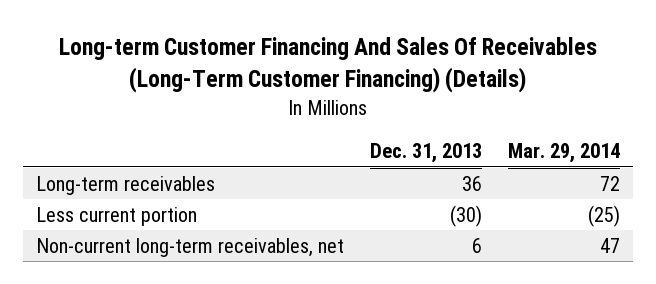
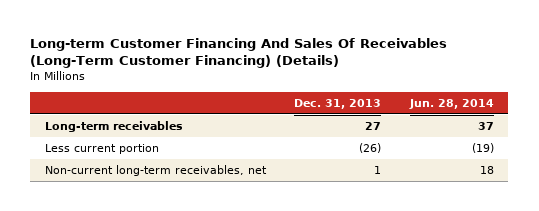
[508,143,621,164] Mar. 29, 2014 -> none
none -> [408,98,494,109] Jun. 28, 2014
[462,176,483,192] 36 -> [365,122,382,131] 27
[450,205,483,228] (30) -> [359,143,382,154] (26)
[472,238,483,254] 6 -> [374,166,382,175] 1

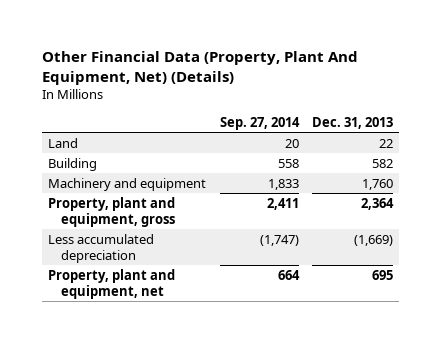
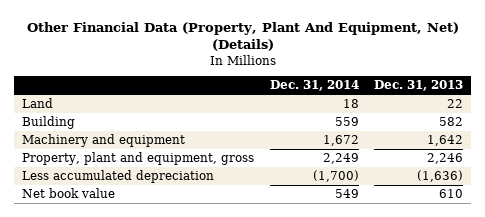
[219,116,300,130] Sep. 27, 2014 -> none
none -> [269,80,359,92] Dec. 31, 2014
[48,268,176,299] Property, plant and equipment, net -> none
[361,178,393,190] 1,760 -> [427,135,464,147] 1,642
[360,197,394,210] 2,364 -> [427,153,464,165] 2,246
[353,234,393,246] (1,669) -> [417,170,464,183] (1,636)
none -> [21,188,115,199] Net book value

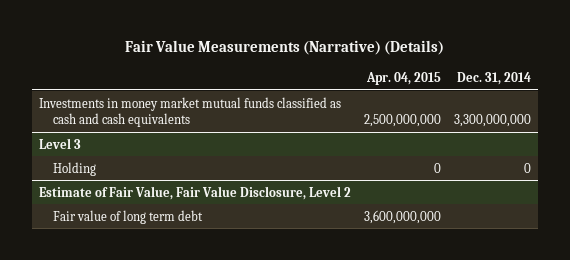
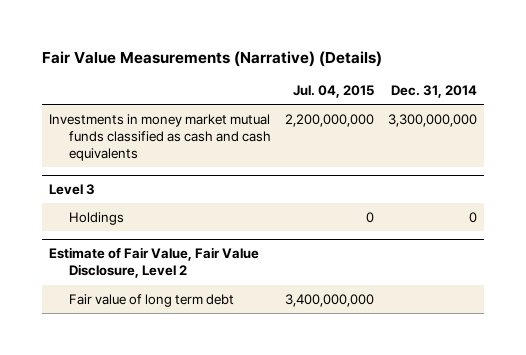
[365,72,441,86] Apr. 04, 2015 -> none
none -> [292,85,374,99] Jul. 04, 2015
[53,161,97,176] Holding -> [69,211,125,225] Holdings

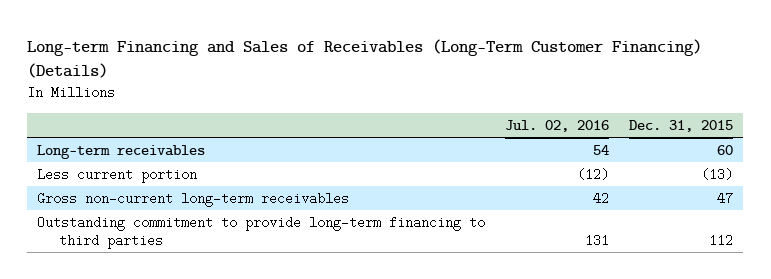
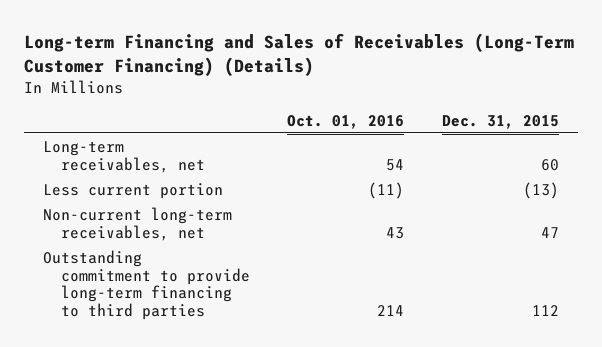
[505,119,610,132] Jul. 02, 2016 -> none
none -> [287,114,405,129] Oct. 01, 2016
[37,144,206,159] Long-term receivables -> [43,140,205,173] Long-term receivables, net
[37,191,350,207] Gross non-current long-term receivables -> [43,206,233,241] Non-current long-term receivables, net

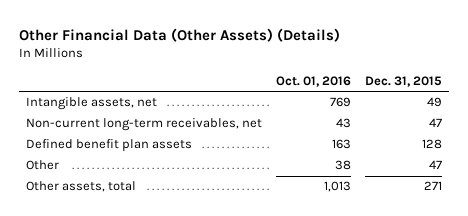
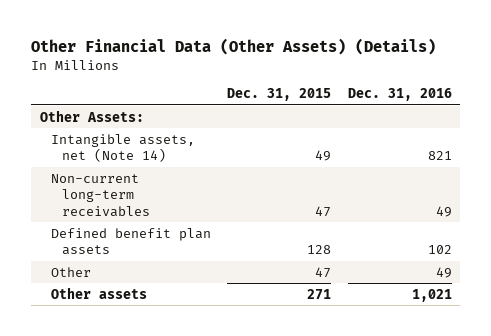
[276,75,352,87] Oct. 01, 2016 -> none
none -> [347,88,452,102] Dec. 31, 2016
none -> [39,109,144,122] Other Assets:
[26,97,158,111] Intangible assets, net -> [50,133,195,163] Intangible assets, net (Note 14)
[26,118,263,132] Non-current long-term receivables, net -> [50,173,150,218] Non-current long-term receivables
[26,181,137,193] Other assets, total -> [50,286,147,299] Other assets

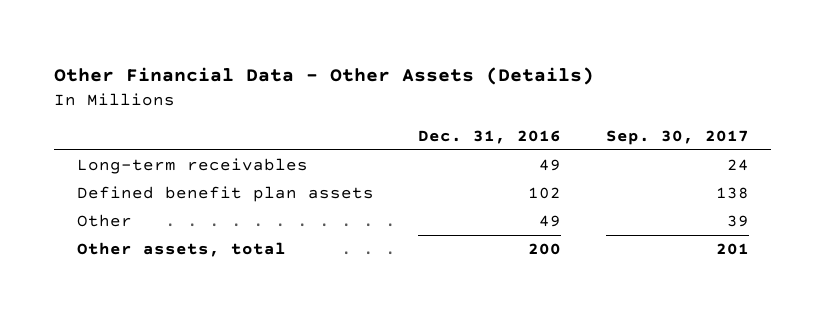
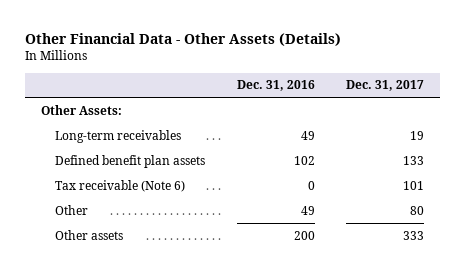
[606,130,750,146] Sep. 30, 2017 -> none
none -> [346,80,425,92] Dec. 31, 2017
none -> [40,104,122,115] Other Assets:
none -> [55,179,186,192] Tax receivable (Note 6)
[76,241,286,257] Other assets, total -> [55,229,124,240] Other assets

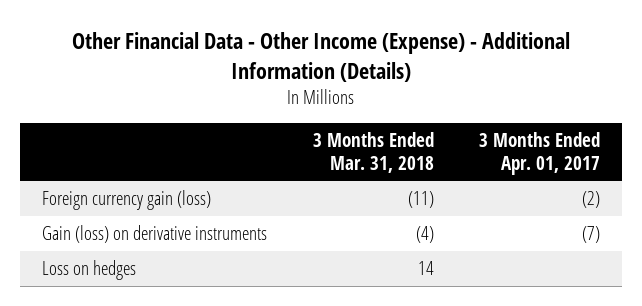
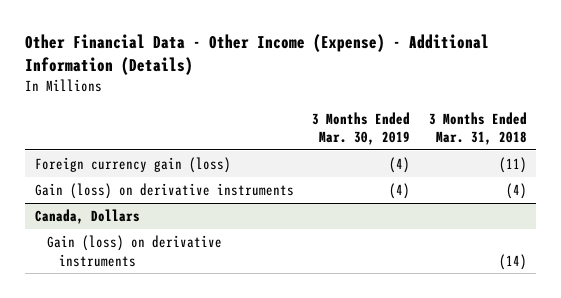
[478,132,600,175] 3 Months Ended Apr. 01, 2017 -> none
none -> [312,111,411,146] 3 Months Ended Mar. 30, 2019
[42,260,137,281] Loss on hedges -> none
none -> [34,209,140,225] Canada, Dollars
none -> [46,235,222,267] Gain (loss) on derivative instruments

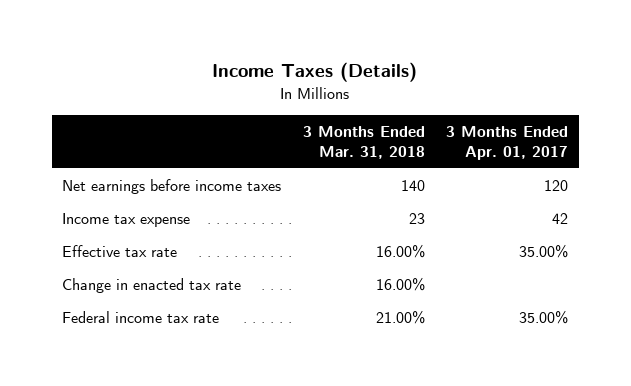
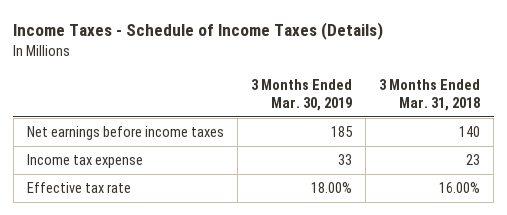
[212,61,418,82] Income Taxes (Details) -> [13,22,384,41] Income Taxes - Schedule of Income Taxes (Details)
[446,126,569,161] 3 Months Ended Apr. 01, 2017 -> none
none -> [251,78,353,111] 3 Months Ended Mar. 30, 2019
[62,278,242,294] Change in enacted tax rate -> none
[62,311,220,324] Federal income tax rate -> none

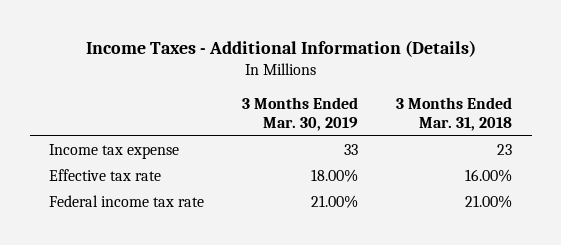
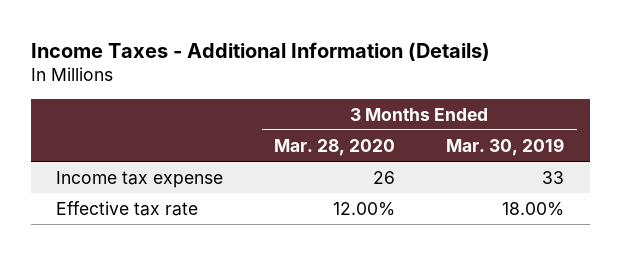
[396,97,513,132] 3 Months Ended Mar. 31, 2018 -> none
none -> [274,138,396,156] Mar. 28, 2020
[48,195,204,208] Federal income tax rate -> none

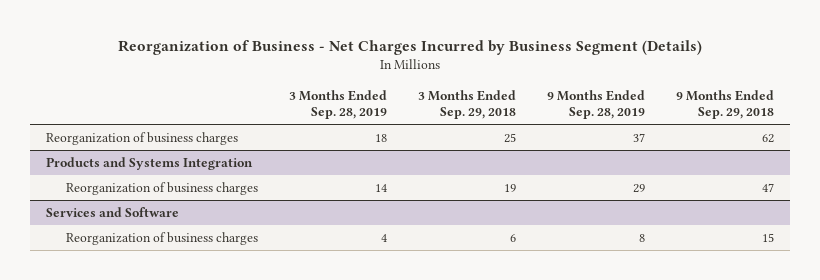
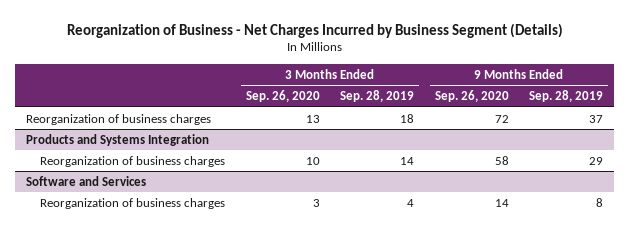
[417,89,516,120] 3 Months Ended Sep. 29, 2018 -> none
[676,89,775,120] 9 Months Ended Sep. 29, 2018 -> none
none -> [245,90,320,103] Sep. 26, 2020
none -> [434,90,509,103] Sep. 26, 2020
[45,207,179,218] Services and Software -> [25,175,146,186] Software and Services

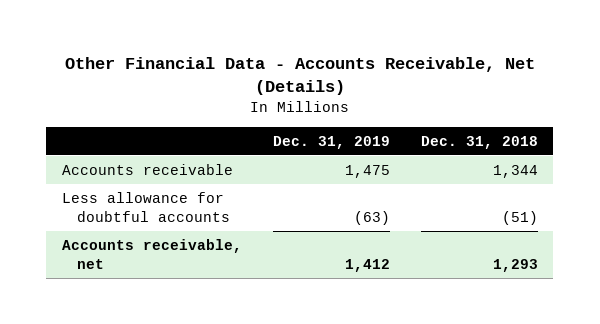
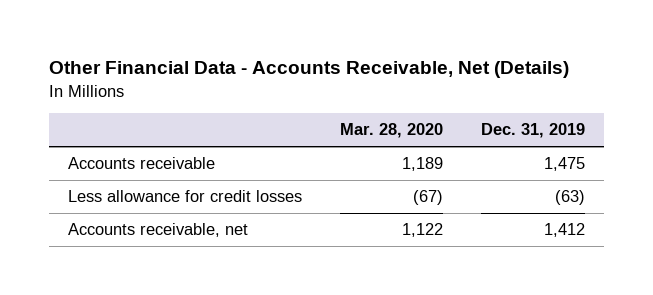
[420,135,538,149] Dec. 31, 2018 -> none
none -> [339,123,443,139] Mar. 28, 2020
[61,191,231,222] Less allowance for doubtful accounts -> [67,190,302,203] Less allowance for credit losses

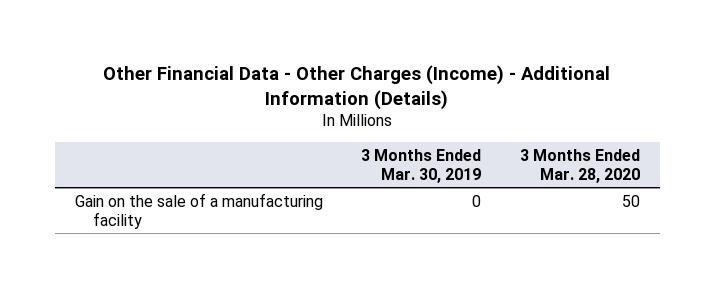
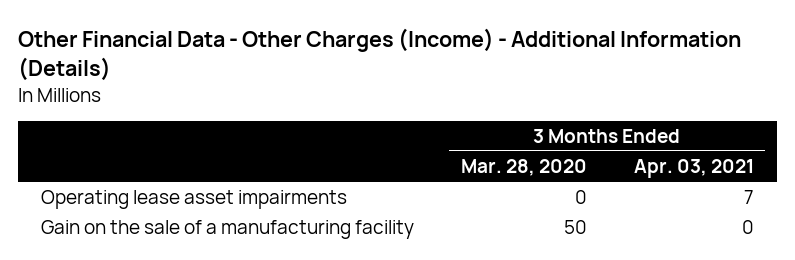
[361,149,482,183] 3 Months Ended Mar. 30, 2019 -> none
none -> [633,158,754,178] Apr. 03, 2021
none -> [41,189,348,209] Operating lease asset impairments

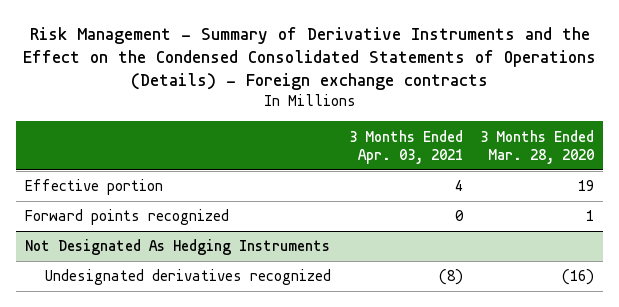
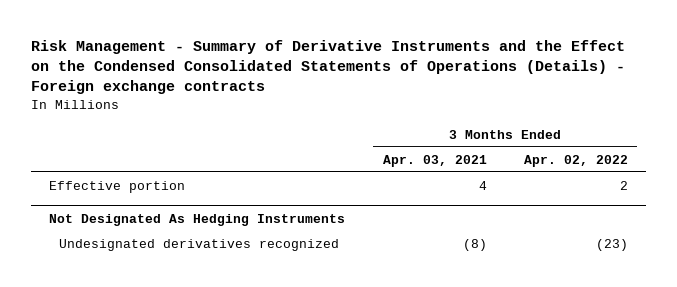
[479,129,594,165] 3 Months Ended Mar. 28, 2020 -> none
none -> [523,154,628,167] Apr. 02, 2022
[25,209,230,226] Forward points recognized -> none

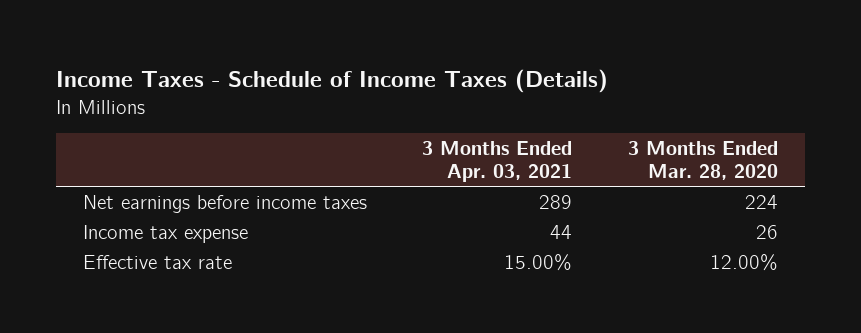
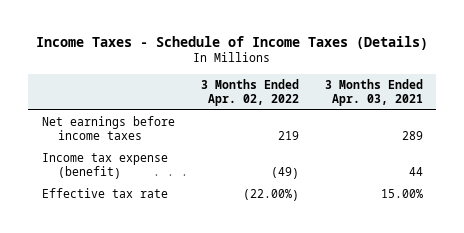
[627,141,778,181] 3 Months Ended Mar. 28, 2020 -> none
none -> [200,79,299,107] 3 Months Ended Apr. 02, 2022
[83,224,249,243] Income tax expense -> [41,152,168,179] Income tax expense (benefit)

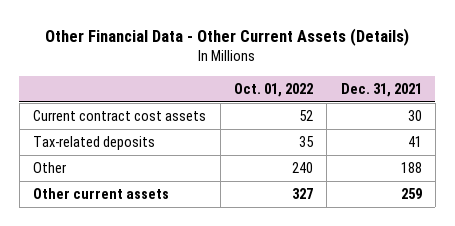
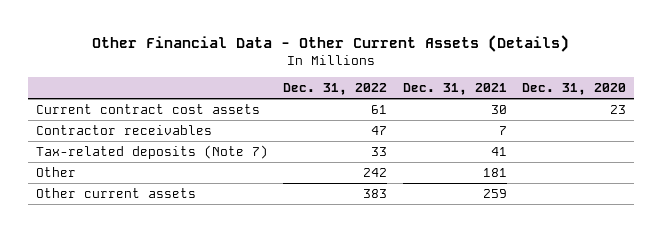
[233,82,313,97] Oct. 01, 2022 -> none
none -> [283,83,388,96] Dec. 31, 2022
none -> [522,83,627,96] Dec. 31, 2020
none -> [36,124,213,135] Contractor receivables
[33,136,156,151] Tax-related deposits -> [36,144,269,159] Tax-related deposits (Note 7)
[400,162,422,174] 188 -> [482,167,507,177] 181

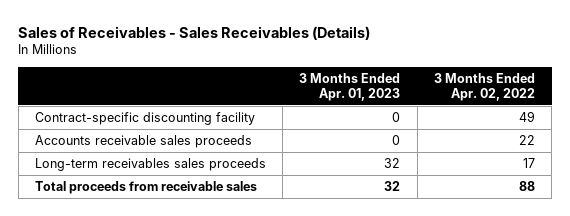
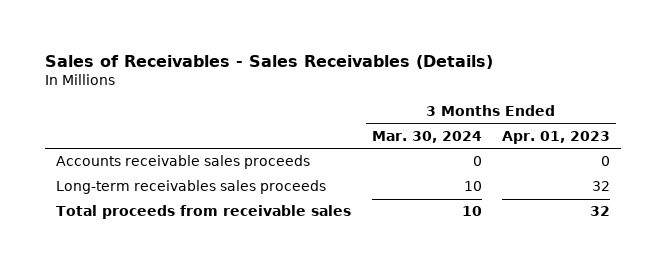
[433,72,535,101] 3 Months Ended Apr. 02, 2022 -> none
none -> [371,130,482,143] Mar. 30, 2024
[34,111,255,125] Contract-specific discounting facility -> none

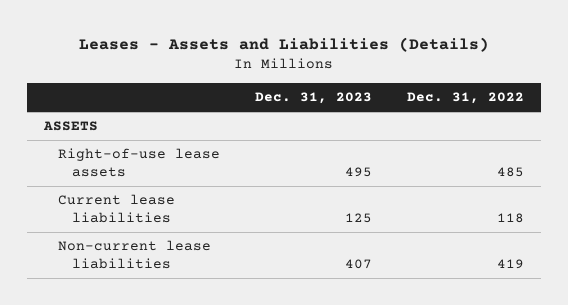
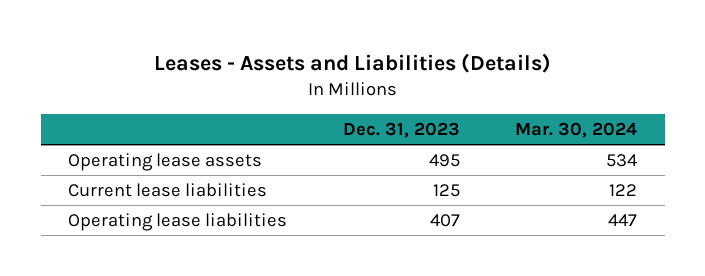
[406,92,524,105] Dec. 31, 2022 -> none
none -> [515,121,638,138] Mar. 30, 2024
[42,121,98,132] ASSETS -> none
[58,148,221,177] Right-of-use lease assets -> [68,153,263,172] Operating lease assets
[58,240,212,269] Non-current lease liabilities -> [68,213,288,232] Operating lease liabilities

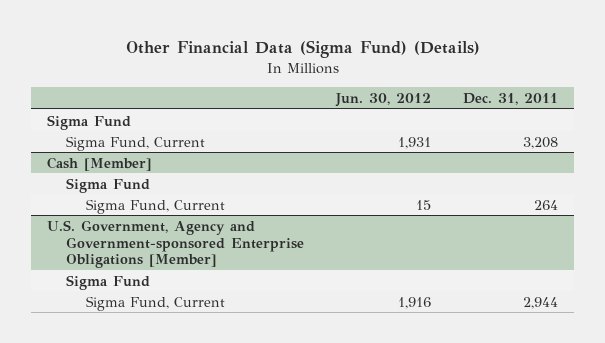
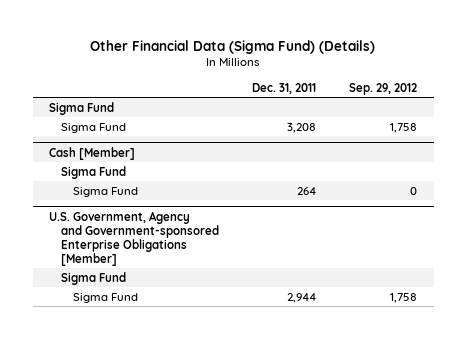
[335,92,432,107] Jun. 30, 2012 -> none
none -> [349,82,418,95] Sep. 29, 2012
[66,135,206,151] Sigma Fund, Current -> [61,122,127,133] Sigma Fund
[85,198,225,214] Sigma Fund, Current -> [73,186,139,197] Sigma Fund
[85,295,225,311] Sigma Fund, Current -> [73,292,139,303] Sigma Fund

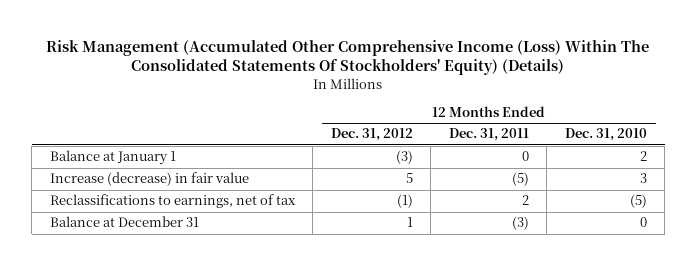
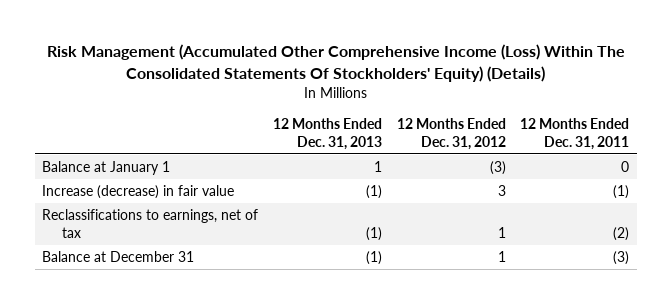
[564,128,647,142] Dec. 31, 2010 -> none
none -> [273,117,383,150] 12 Months Ended Dec. 31, 2013
[405,173,413,184] 5 -> [497,185,506,197] 3
[511,172,529,187] (5) -> [613,185,630,200] (1)
[396,194,413,209] (1) -> [497,227,506,239] 1
[521,195,529,206] 2 -> [613,227,630,242] (2)

